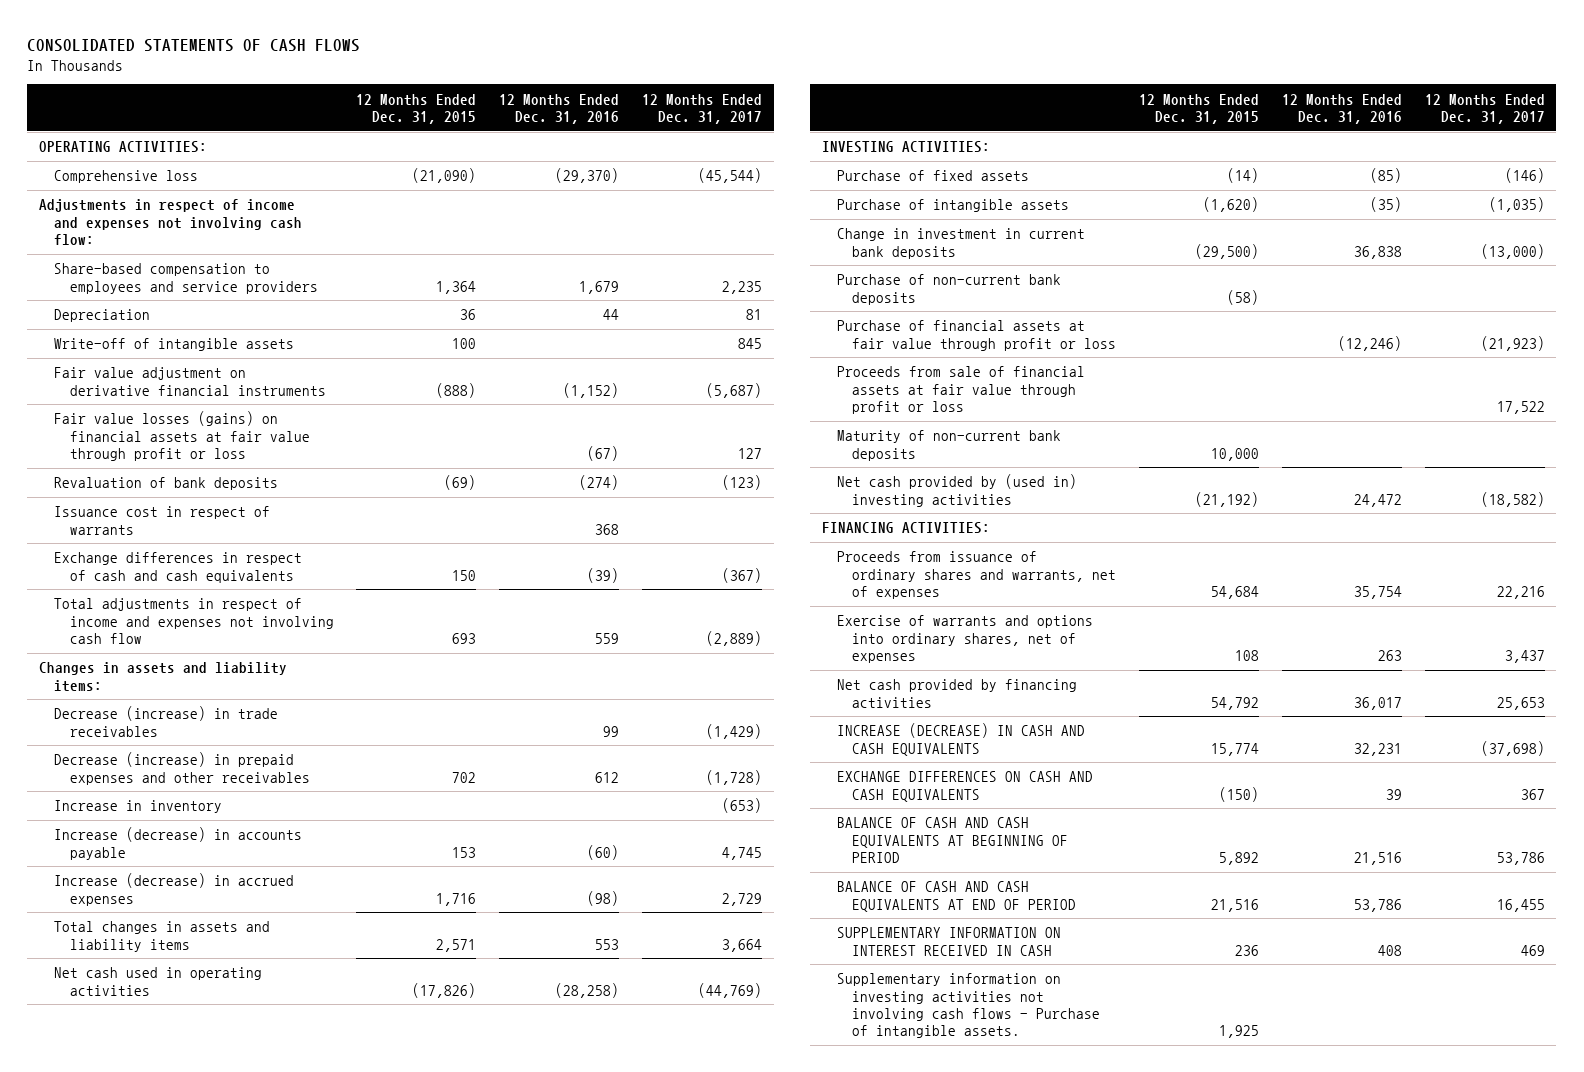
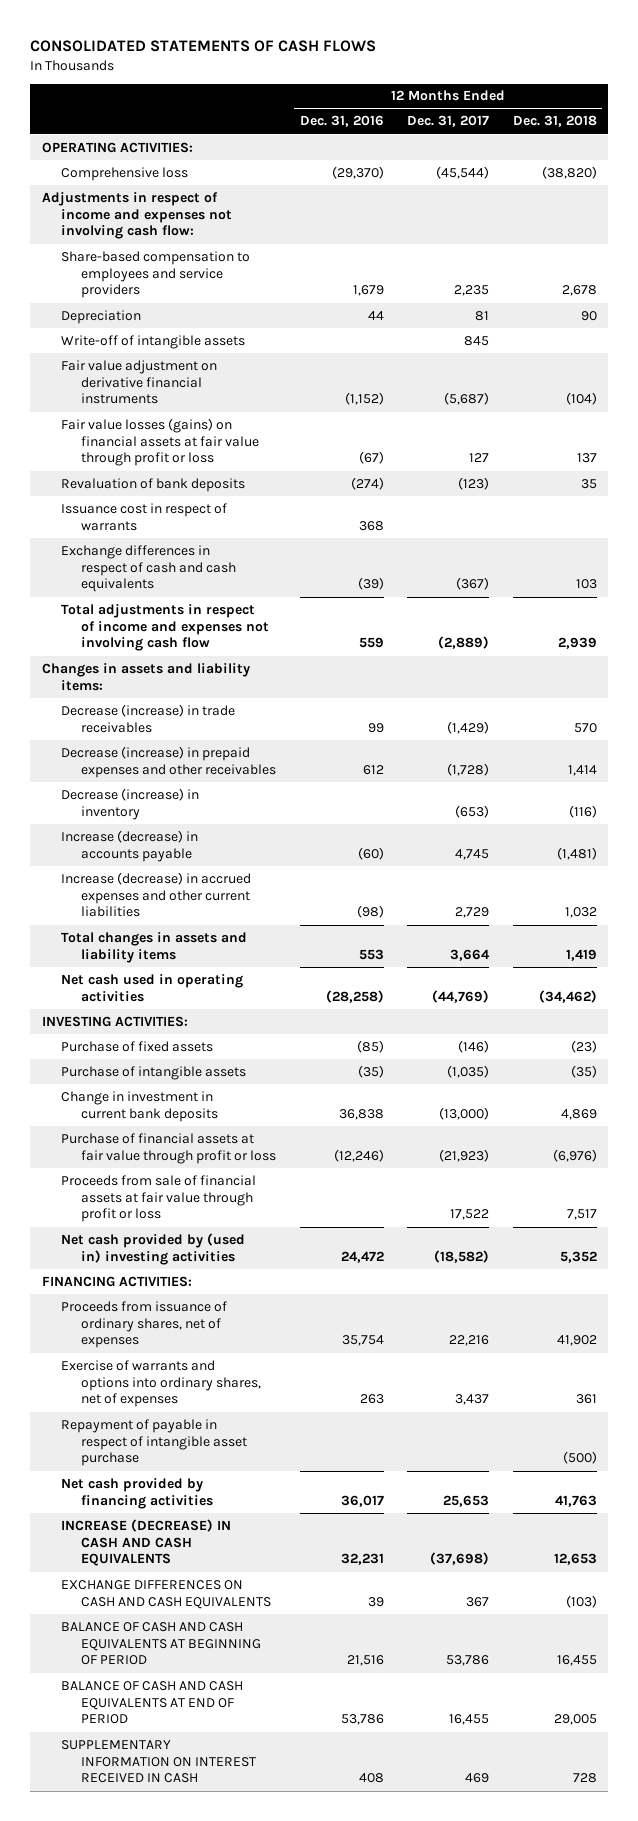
[356,93,477,124] 12 Months Ended Dec. 31, 2015 -> none
none -> [512,115,597,128] Dec. 31, 2018
[54,800,223,814] Increase in inventory -> [61,787,200,820] Decrease (increase) in inventory
[54,873,295,906] Increase (decrease) in accrued expenses -> [61,871,252,918] Increase (decrease) in accrued expenses and other current liabilities
[836,274,1061,305] Purchase of non-current bank deposits -> none
[836,430,1061,461] Maturity of non-current bank deposits -> none
[836,551,1117,599] Proceeds from issuance of ordinary shares and warrants, net of expenses -> [61,1300,228,1349] Proceeds from issuance of ordinary shares, net of expenses
none -> [61,1418,248,1467] Repayment of payable in respect of intangible asset purchase
[836,973,1101,1039] Supplementary information on investing activities not involving cash flows - Purchase of intangible assets. -> none

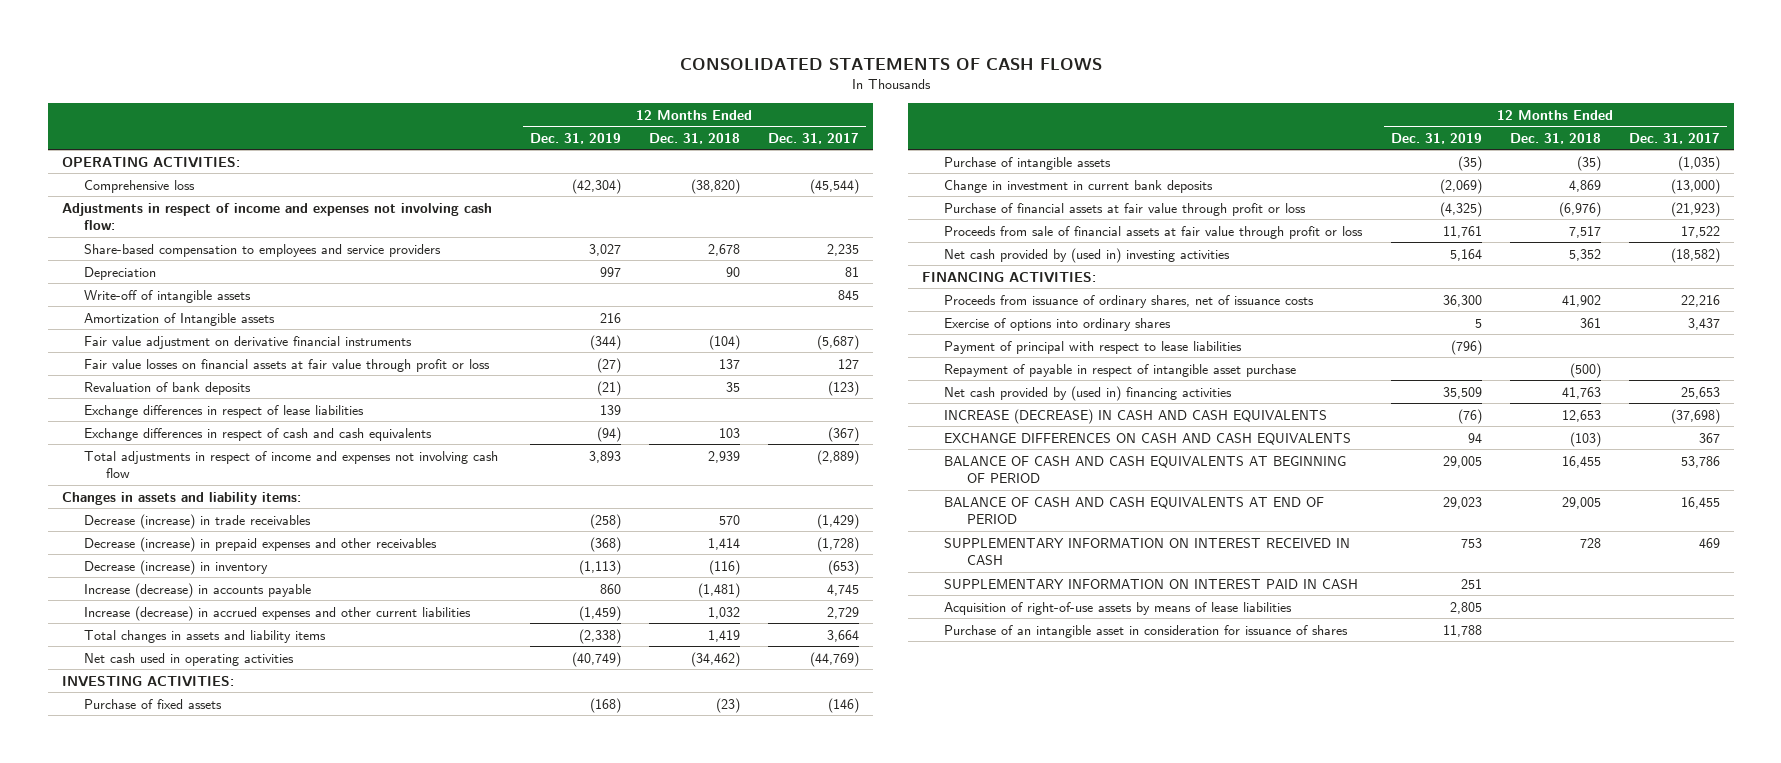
[299,115,384,128] Dec. 31, 2016 -> none
none -> [529,132,621,144] Dec. 31, 2019
none -> [83,312,275,326] Amortization of Intangible assets
[61,417,260,467] Fair value losses (gains) on financial assets at fair value through profit or loss -> [83,358,490,372] Fair value losses on financial assets at fair value through profit or loss
[61,502,228,531] Issuance cost in respect of warrants -> none
none -> [83,404,364,418] Exchange differences in respect of lease liabilities
[61,1300,228,1349] Proceeds from issuance of ordinary shares, net of expenses -> [944,294,1315,308] Proceeds from issuance of ordinary shares, net of issuance costs
[61,1359,262,1408] Exercise of warrants and options into ordinary shares, net of expenses -> [944,317,1172,331] Exercise of options into ordinary shares
none -> [944,340,1243,354] Payment of principal with respect to lease liabilities
[61,1477,214,1509] Net cash provided by financing activities -> [944,385,1233,401] Net cash provided by (used in) financing activities
none -> [944,578,1359,589] SUPPLEMENTARY INFORMATION ON INTEREST PAID IN CASH
none -> [944,601,1293,615] Acquisition of right-of-use assets by means of lease liabilities
none -> [944,624,1349,638] Purchase of an intangible asset in consideration for issuance of shares

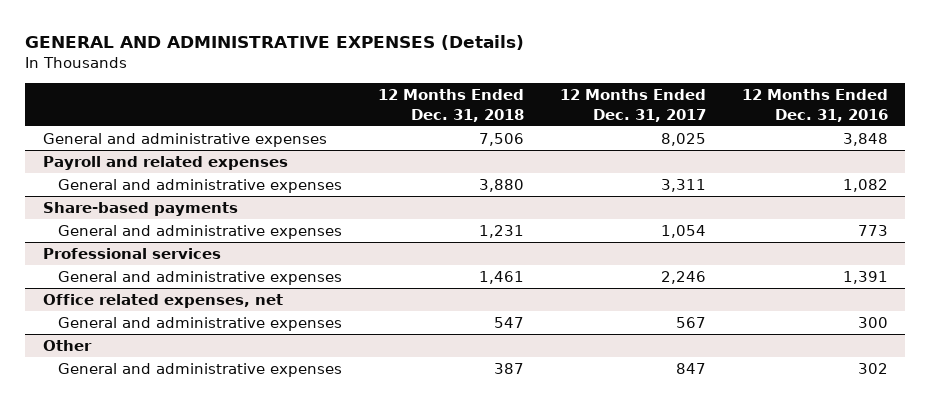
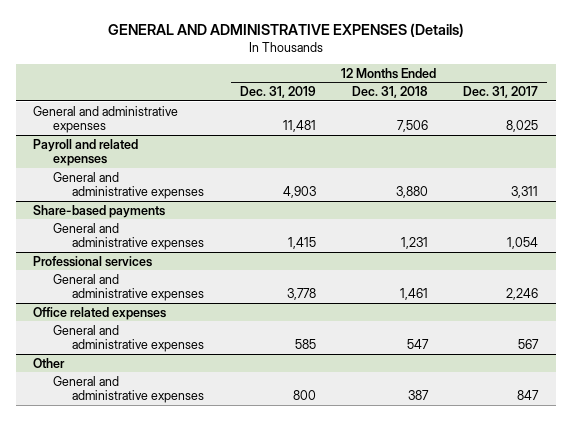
[741,89,888,122] 12 Months Ended Dec. 31, 2016 -> none
none -> [240,86,317,99] Dec. 31, 2019
[42,293,283,308] Office related expenses, net -> [33,306,167,320] Office related expenses

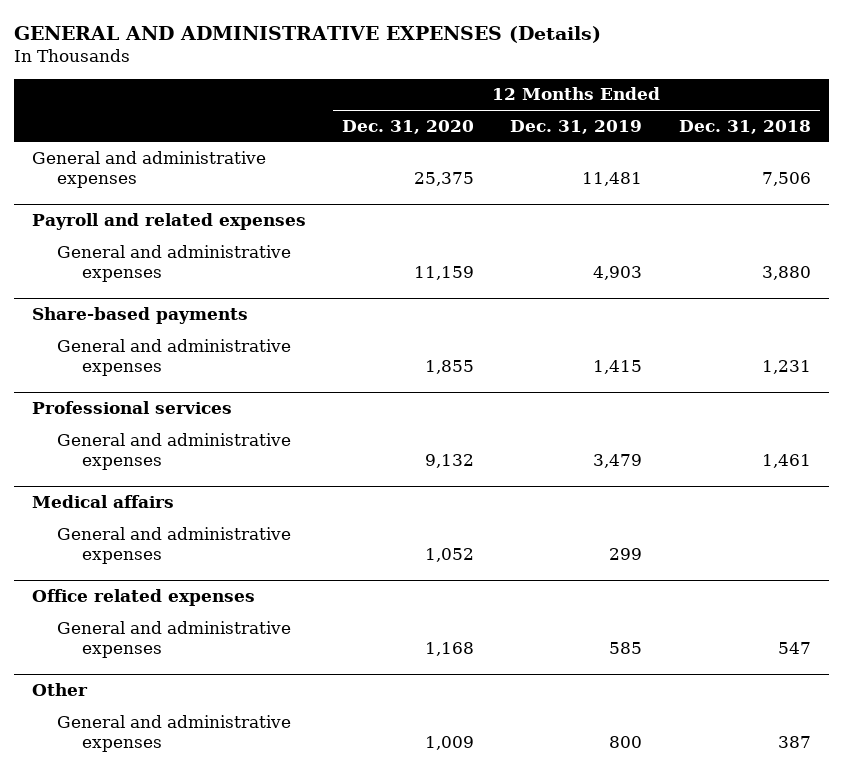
[463,86,539,99] Dec. 31, 2017 -> none
none -> [342,119,475,134] Dec. 31, 2020
[287,288,317,301] 3,778 -> [593,454,643,469] 3,479
none -> [31,494,174,508] Medical affairs
none -> [56,526,291,565] General and administrative expenses

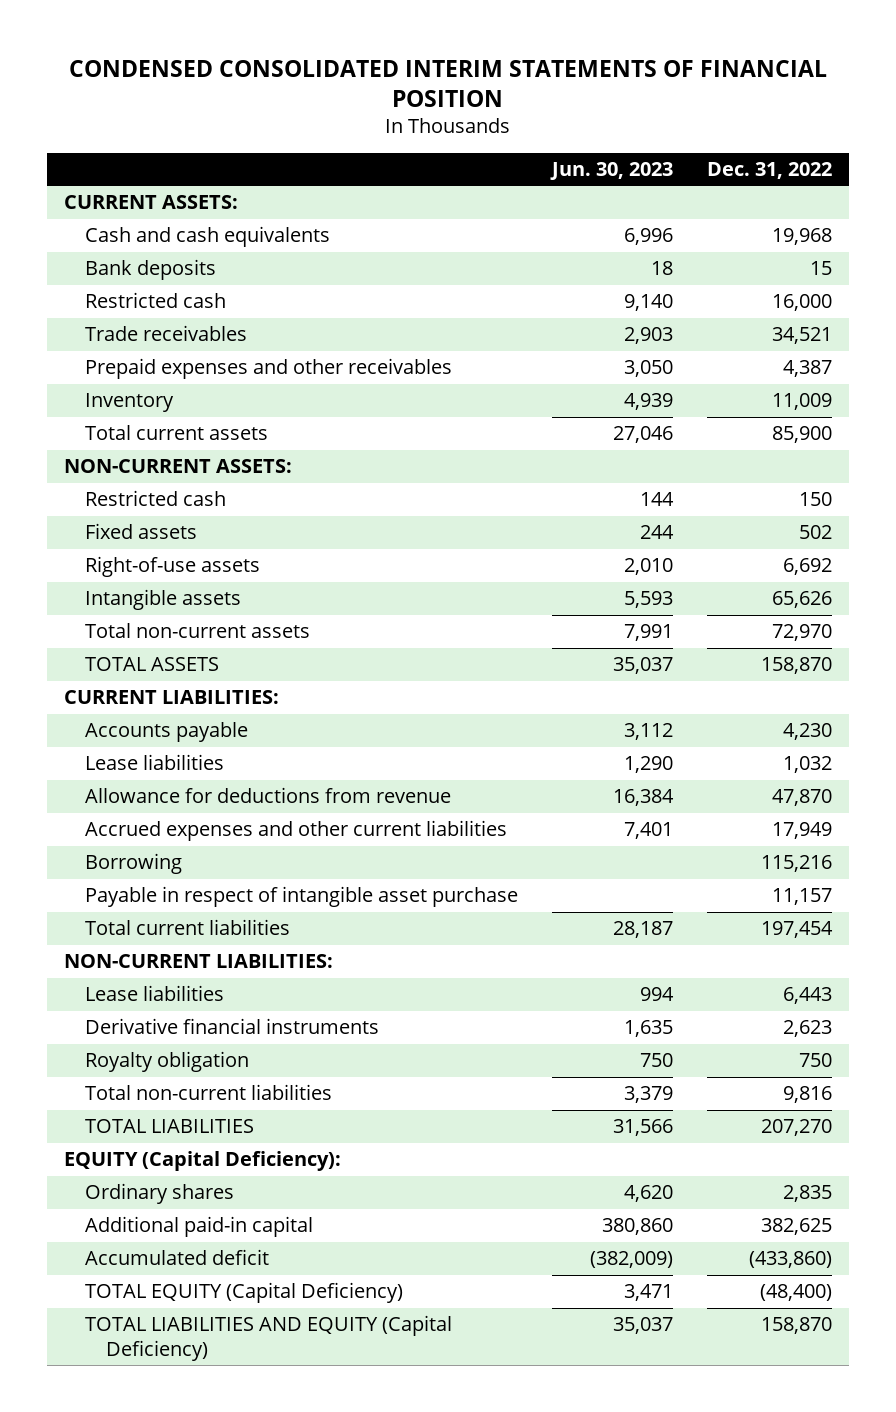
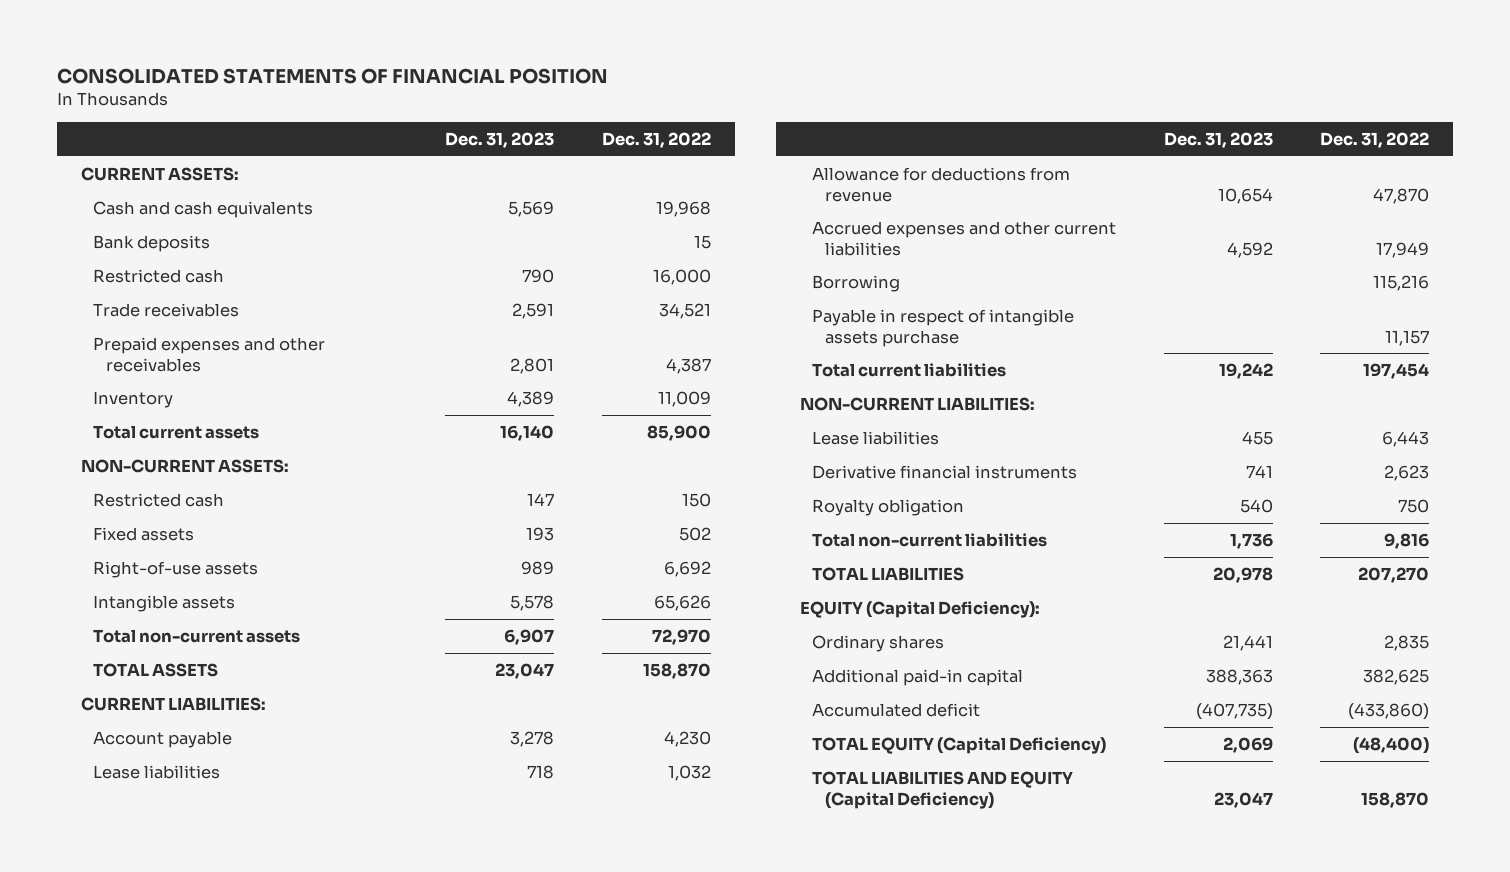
[68,59,827,108] CONDENSED CONSOLIDATED INTERIM STATEMENTS OF FINANCIAL POSITION -> [57,67,609,84] CONSOLIDATED STATEMENTS OF FINANCIAL POSITION
[549,161,673,180] Jun. 30, 2023 -> none
none -> [445,131,555,148] Dec. 31, 2023
[84,722,248,743] Accounts payable -> [93,730,233,748] Account payable
[84,886,518,908] Payable in respect of intangible asset purchase -> [812,308,1075,347] Payable in respect of intangible assets purchase

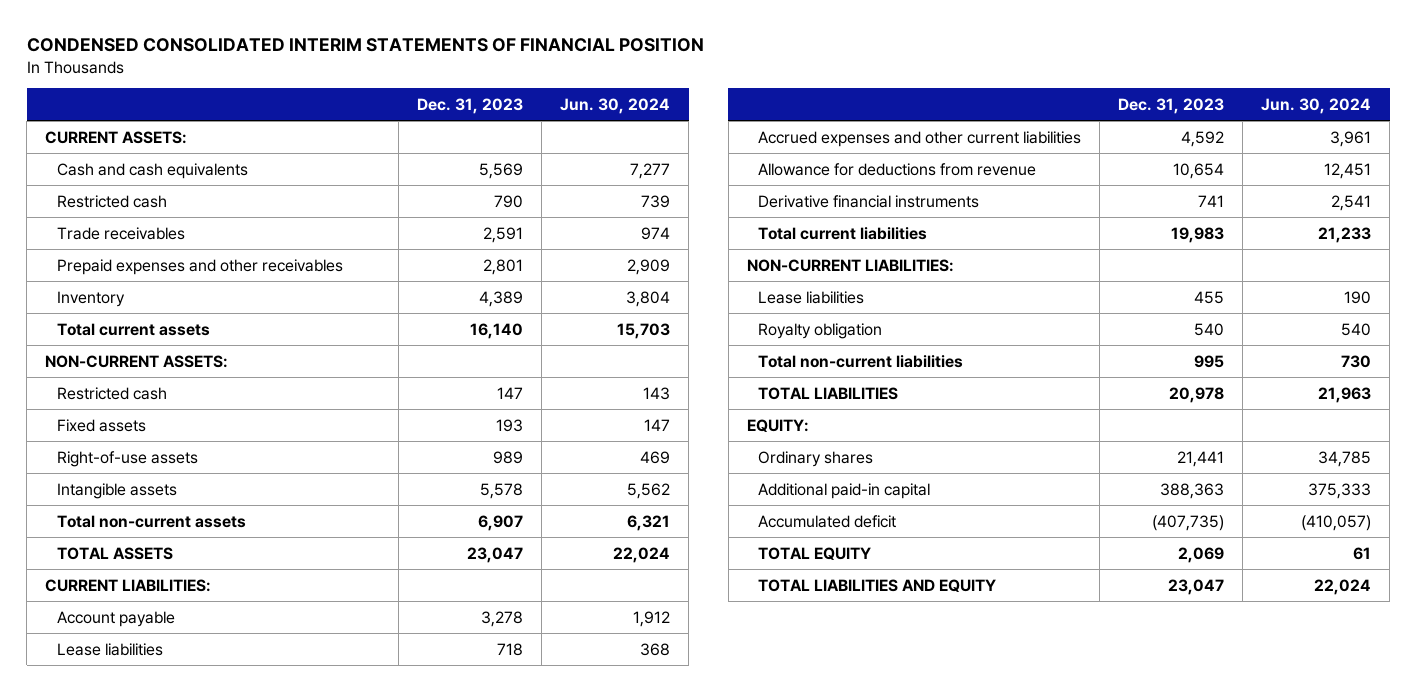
[57,67,609,84] CONSOLIDATED STATEMENTS OF FINANCIAL POSITION -> [26,38,704,53] CONDENSED CONSOLIDATED INTERIM STATEMENTS OF FINANCIAL POSITION
[601,131,711,148] Dec. 31, 2022 -> none
none -> [560,98,671,115] Jun. 30, 2024
[93,234,211,252] Bank deposits -> none
[812,274,901,292] Borrowing -> none
[812,308,1075,347] Payable in respect of intangible assets purchase -> none
[812,166,1071,202] Allowance for deductions from revenue -> [758,162,1037,176] Allowance for deductions from revenue
[812,464,1078,479] Derivative financial instruments -> [758,194,980,208] Derivative financial instruments
[1218,362,1273,379] 19,242 -> [1171,226,1225,243] 19,983
[1229,532,1273,549] 1,736 -> [1194,354,1225,368] 995
[799,600,1040,618] EQUITY (Capital Deficiency): -> [746,418,809,432] EQUITY:
[812,736,1107,754] TOTAL EQUITY (Capital Deficiency) -> [758,546,872,560] TOTAL EQUITY
[812,770,1074,809] TOTAL LIABILITIES AND EQUITY (Capital Deficiency) -> [758,578,997,592] TOTAL LIABILITIES AND EQUITY

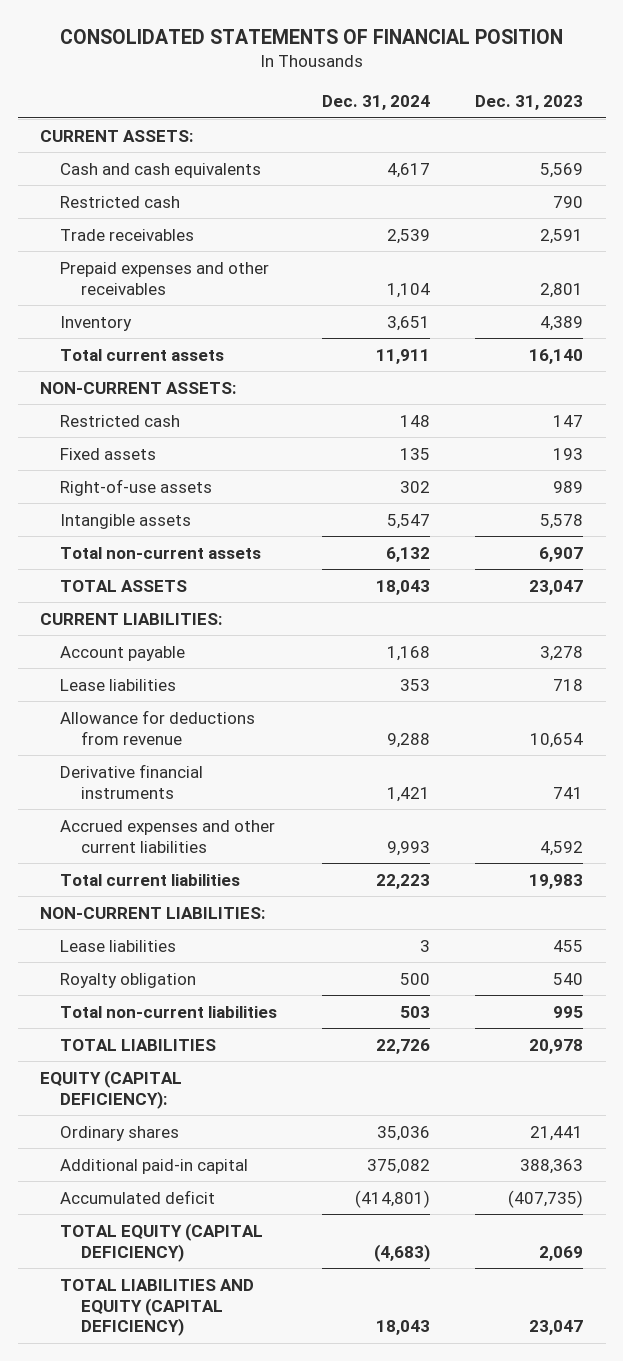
[26,38,704,53] CONDENSED CONSOLIDATED INTERIM STATEMENTS OF FINANCIAL POSITION -> [59,29,563,45] CONSOLIDATED STATEMENTS OF FINANCIAL POSITION
[560,98,671,115] Jun. 30, 2024 -> none
none -> [322,95,431,111] Dec. 31, 2024
[758,130,1082,147] Accrued expenses and other current liabilities -> [60,819,276,853] Accrued expenses and other current liabilities
[746,418,809,432] EQUITY: -> [40,1069,183,1109] EQUITY (CAPITAL DEFICIENCY):
[758,546,872,560] TOTAL EQUITY -> [60,1222,264,1262] TOTAL EQUITY (CAPITAL DEFICIENCY)
[758,578,997,592] TOTAL LIABILITIES AND EQUITY -> [60,1278,255,1337] TOTAL LIABILITIES AND EQUITY (CAPITAL DEFICIENCY)

